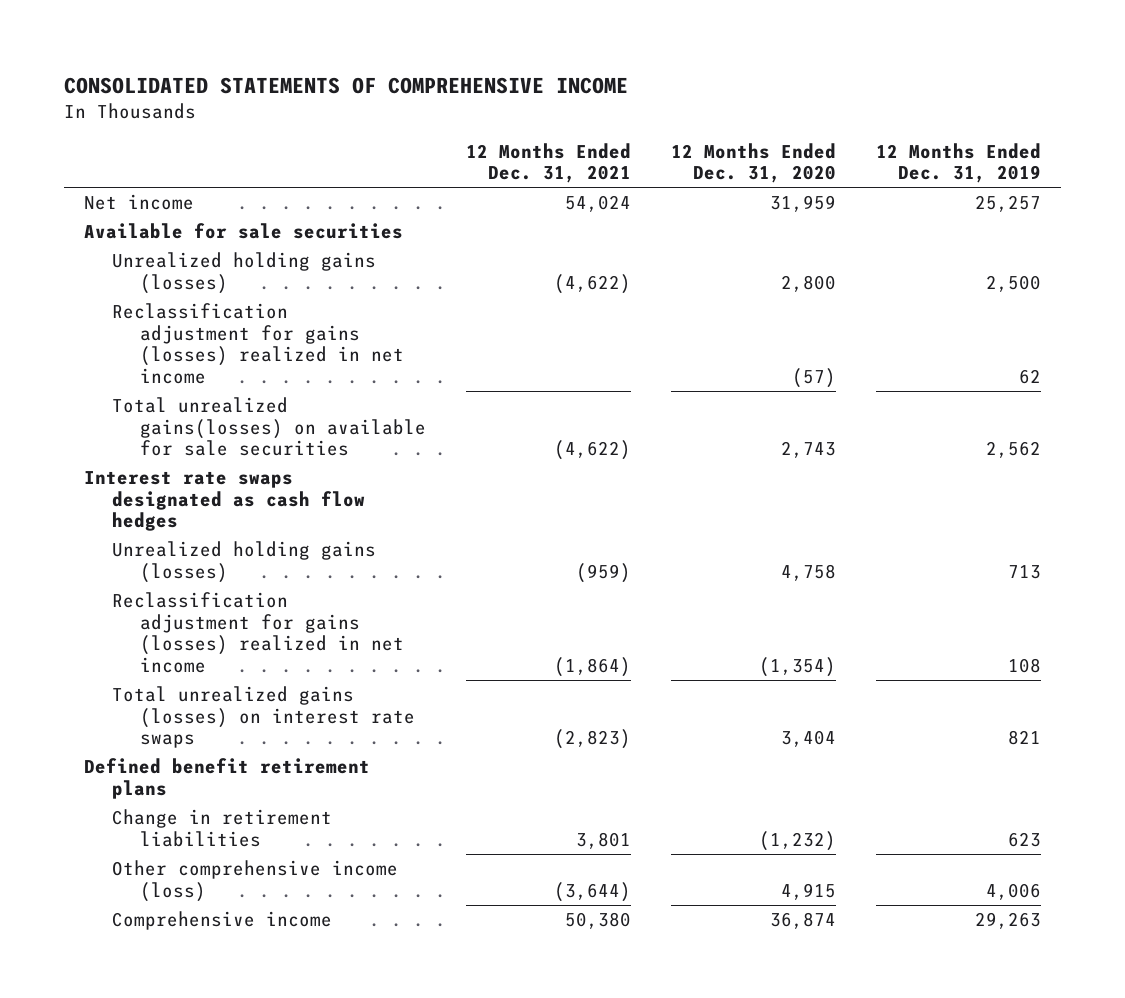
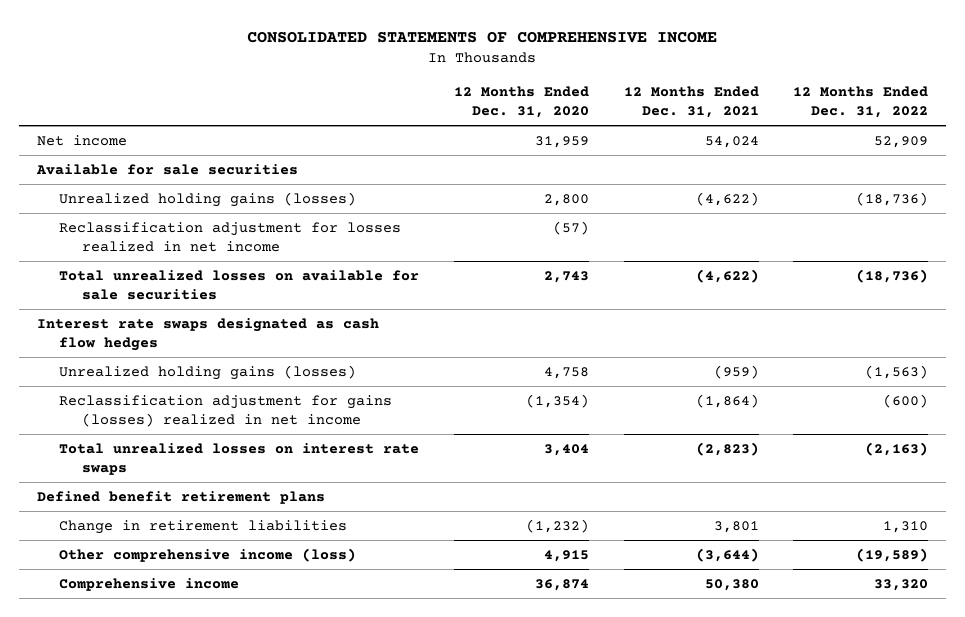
[876,142,1042,184] 12 Months Ended Dec. 31, 2019 -> none
none -> [793,86,929,119] 12 Months Ended Dec. 31, 2022
[112,303,405,385] Reclassification adjustment for gains (losses) realized in net income -> [59,221,402,252] Reclassification adjustment for losses realized in net income
[112,397,427,457] Total unrealized gains(losses) on available for sale securities -> [59,269,420,300] Total unrealized losses on available for sale securities
[112,686,416,749] Total unrealized gains (losses) on interest rate swaps -> [59,442,420,475] Total unrealized losses on interest rate swaps

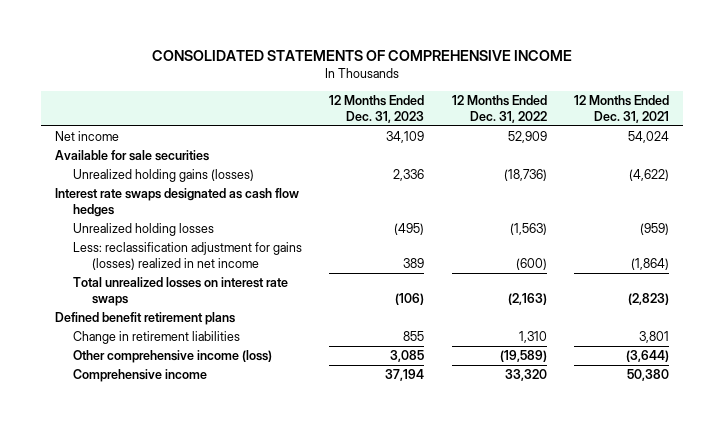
[453,86,589,119] 12 Months Ended Dec. 31, 2020 -> none
none -> [329,94,425,123] 12 Months Ended Dec. 31, 2023
[59,221,402,252] Reclassification adjustment for losses realized in net income -> none
[59,269,420,300] Total unrealized losses on available for sale securities -> none
[59,364,357,380] Unrealized holding gains (losses) -> [73,223,215,237] Unrealized holding losses
[59,394,393,427] Reclassification adjustment for gains (losses) realized in net income -> [73,242,303,271] Less: reclassification adjustment for gains (losses) realized in net income

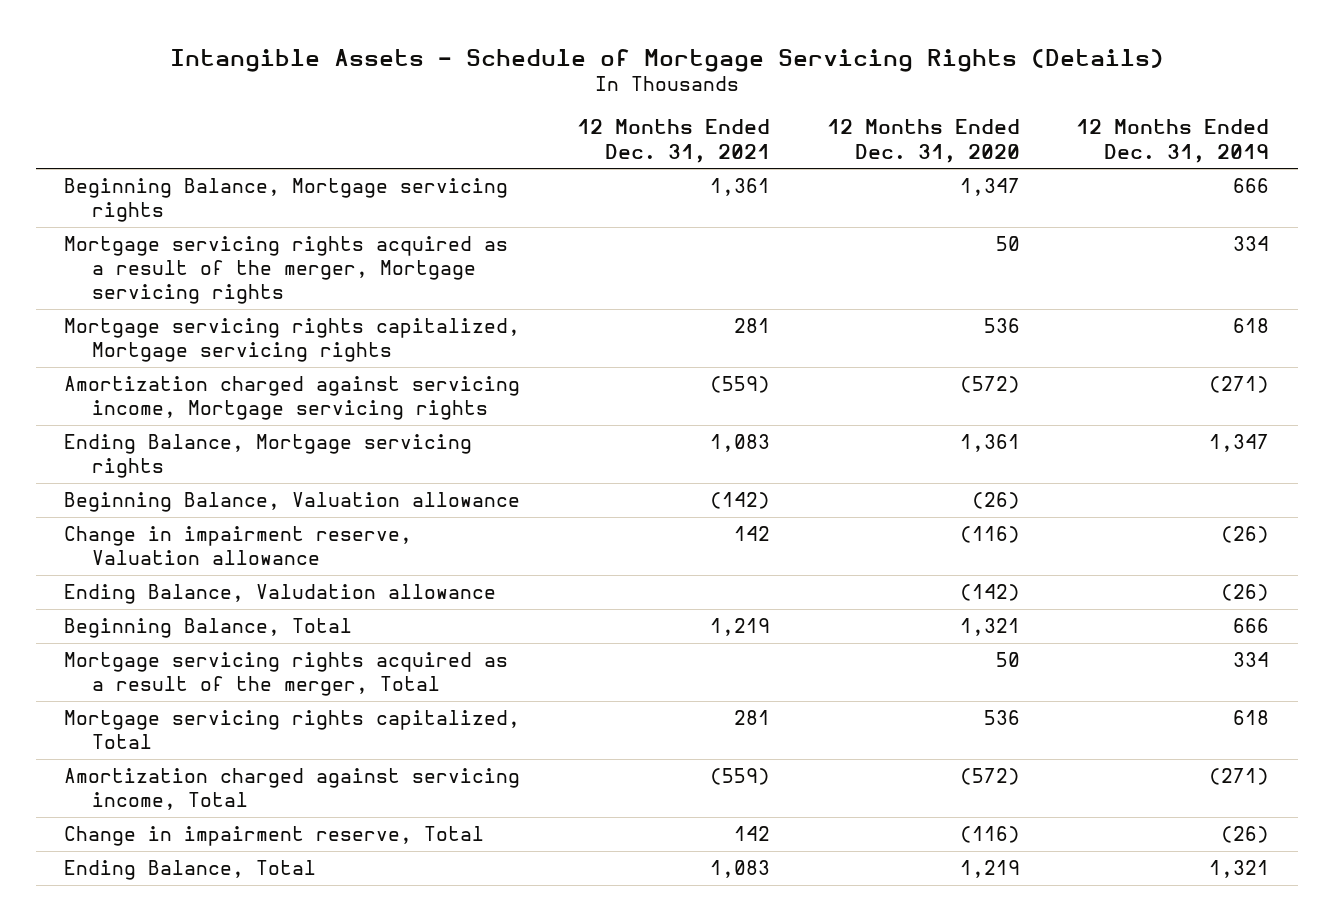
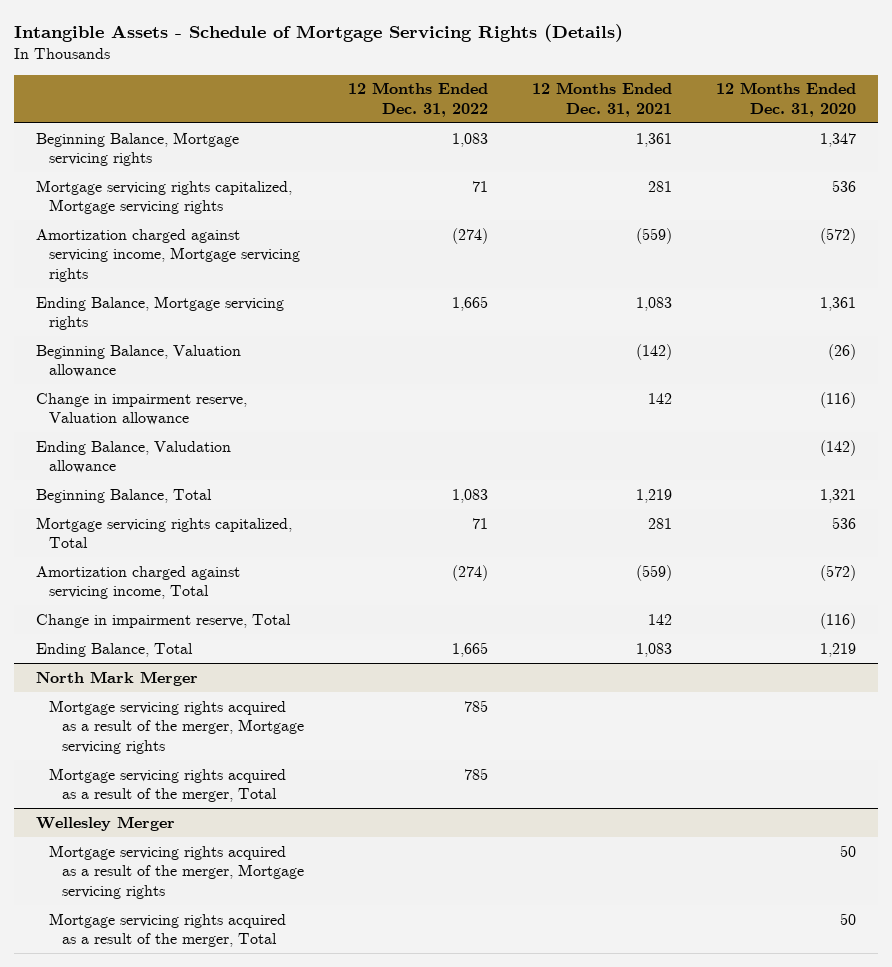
[1076,119,1270,163] 12 Months Ended Dec. 31, 2019 -> none
none -> [348,82,489,117] 12 Months Ended Dec. 31, 2022
[64,236,509,305] Mortgage servicing rights acquired as a result of the merger, Mortgage servicing rights -> none
[64,652,509,697] Mortgage servicing rights acquired as a result of the merger, Total -> none
none -> [35,670,198,686] North Mark Merger
none -> [48,699,305,754] Mortgage servicing rights acquired as a result of the merger, Mortgage servicing rights
none -> [48,767,286,803] Mortgage servicing rights acquired as a result of the merger, Total
none -> [35,815,175,831] Wellesley Merger
none -> [48,844,305,899] Mortgage servicing rights acquired as a result of the merger, Mortgage servicing rights
none -> [48,912,286,948] Mortgage servicing rights acquired as a result of the merger, Total

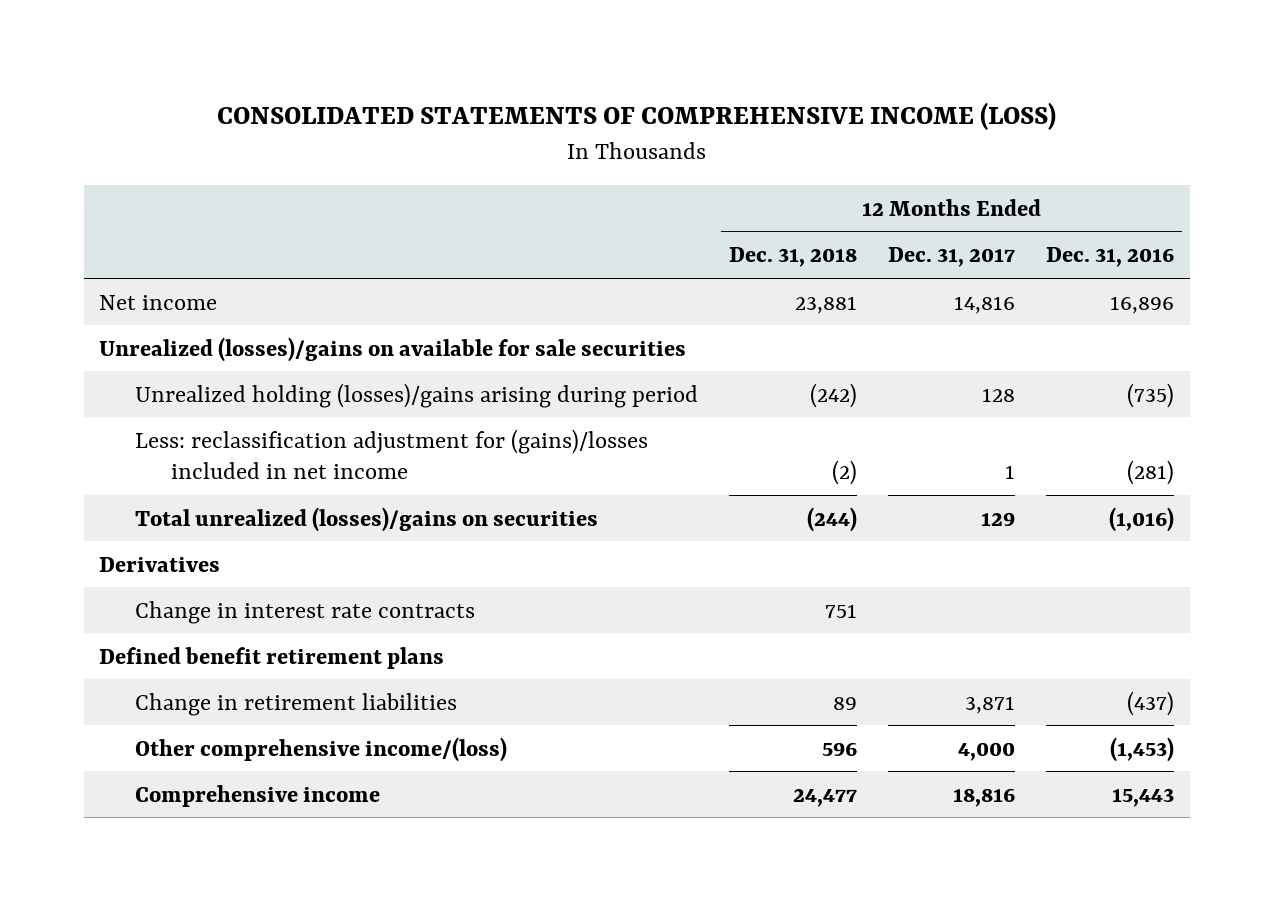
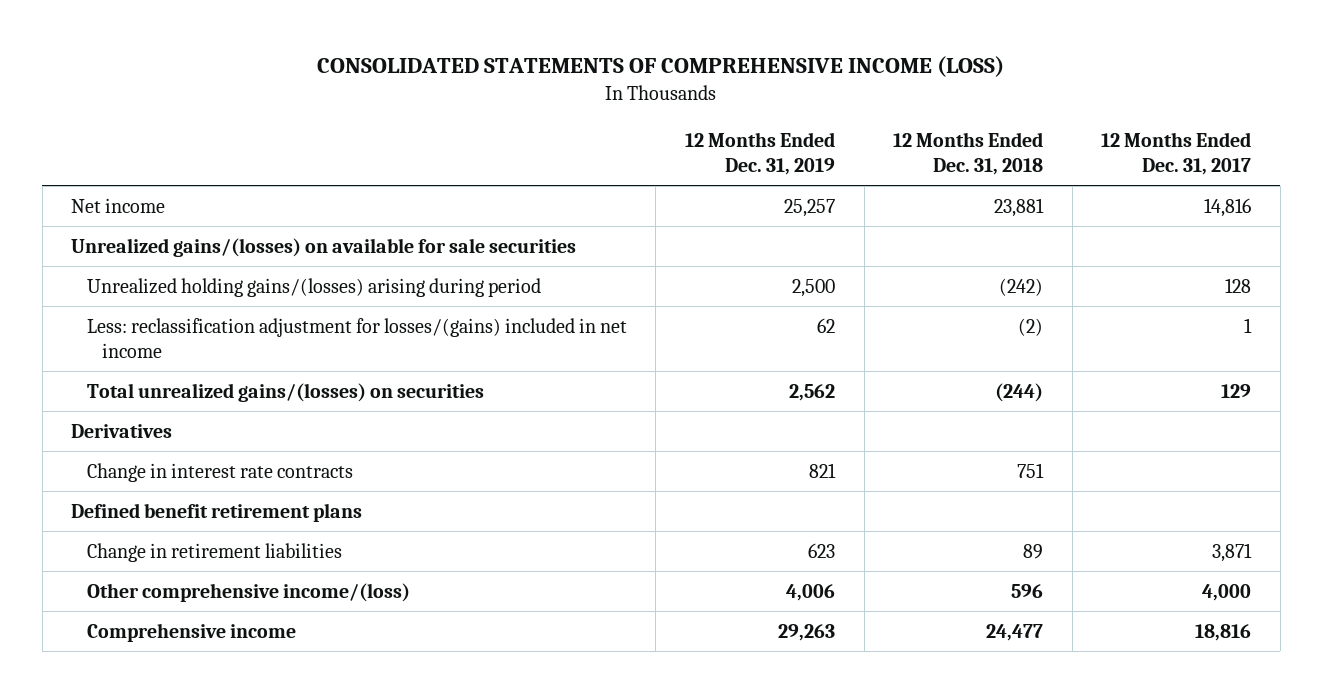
[1046,247,1175,268] Dec. 31, 2016 -> none
none -> [685,131,836,175] 12 Months Ended Dec. 31, 2019
[99,336,687,362] Unrealized (losses)/gains on available for sale securities -> [71,237,577,257] Unrealized gains/(losses) on available for sale securities
[135,382,699,408] Unrealized holding (losses)/gains arising during period -> [86,277,541,297] Unrealized holding gains/(losses) arising during period
[135,428,649,480] Less: reclassification adjustment for (gains)/losses included in net income -> [86,317,627,358] Less: reclassification adjustment for losses/(gains) included in net income
[135,506,599,532] Total unrealized (losses)/gains on securities -> [86,382,484,402] Total unrealized gains/(losses) on securities

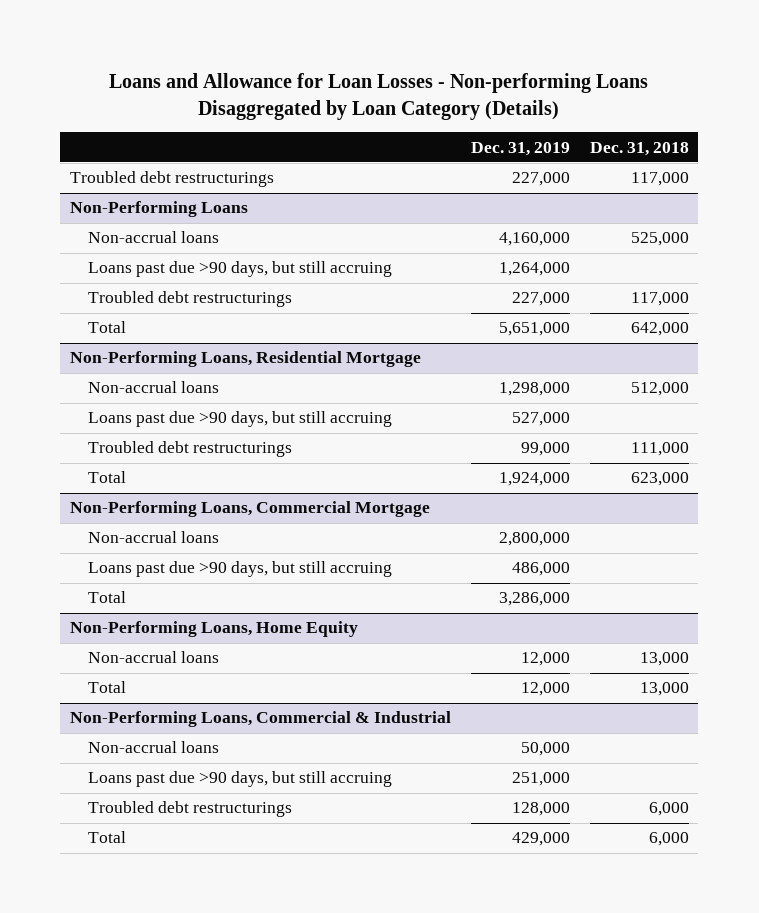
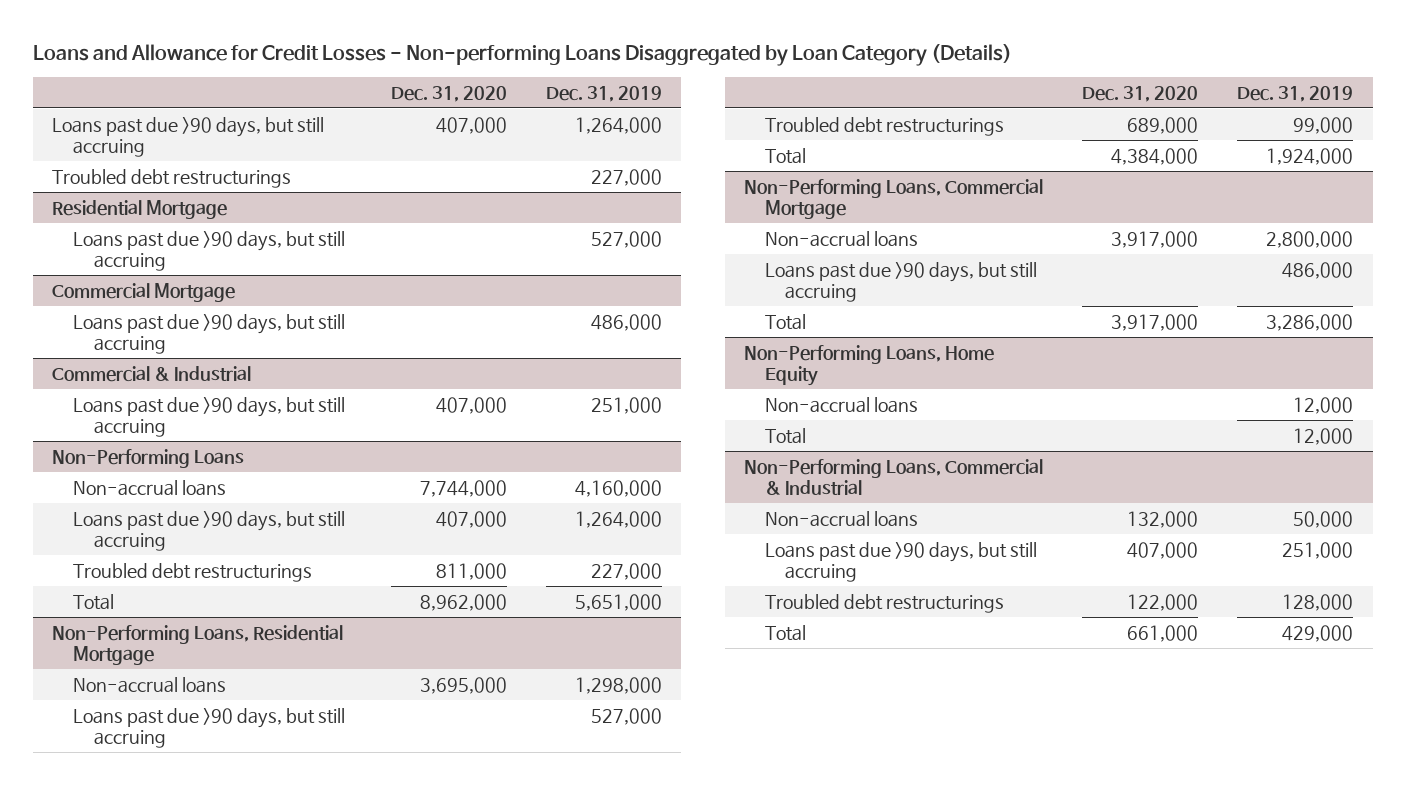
[109,72,649,120] Loans and Allowance for Loan Losses - Non-performing Loans Disaggregated by Loan Category (Details) -> [32,43,1012,66] Loans and Allowance for Credit Losses - Non-performing Loans Disaggregated by Loan Category (Details)
[589,141,689,156] Dec. 31, 2018 -> none
none -> [390,85,507,102] Dec. 31, 2020
none -> [52,116,325,157] Loans past due >90 days, but still accruing
none -> [52,199,228,219] Residential Mortgage
none -> [73,230,346,271] Loans past due >90 days, but still accruing
none -> [52,282,236,302] Commercial Mortgage
none -> [73,313,346,354] Loans past due >90 days, but still accruing
none -> [52,365,252,382] Commercial & Industrial
none -> [73,396,346,437] Loans past due >90 days, but still accruing

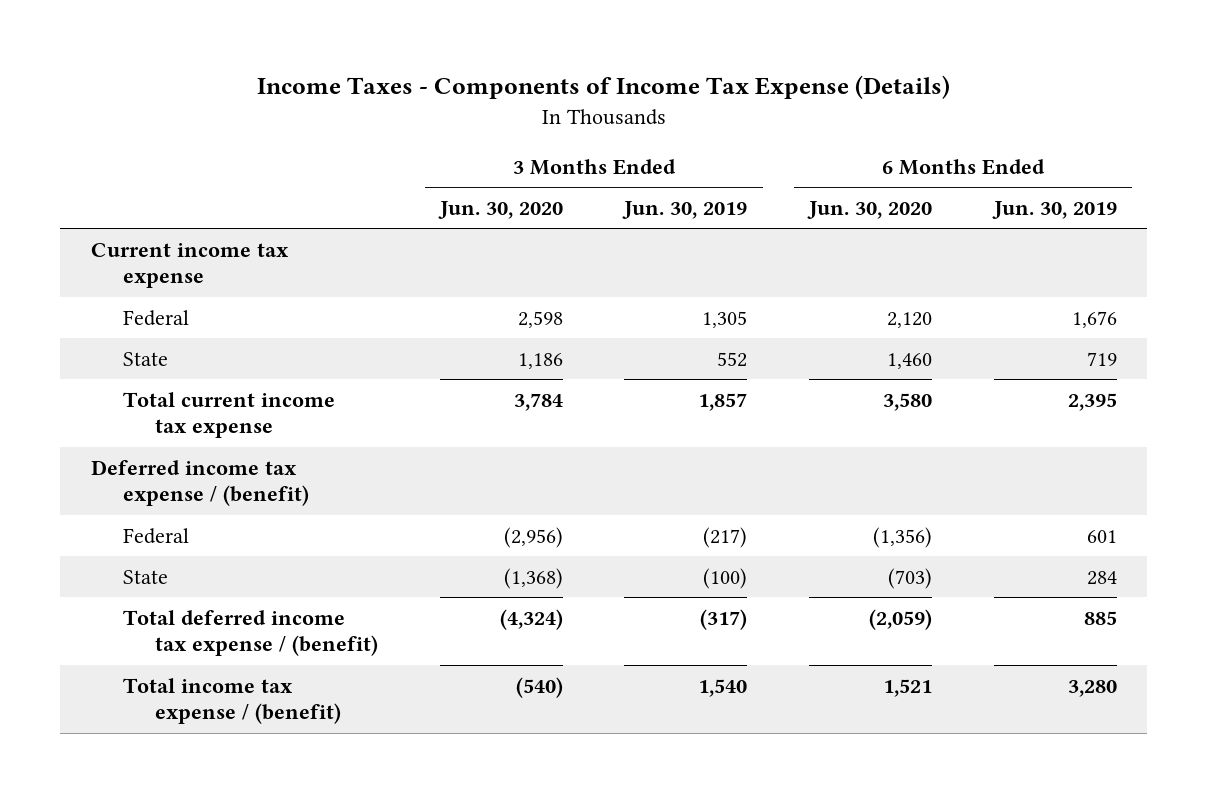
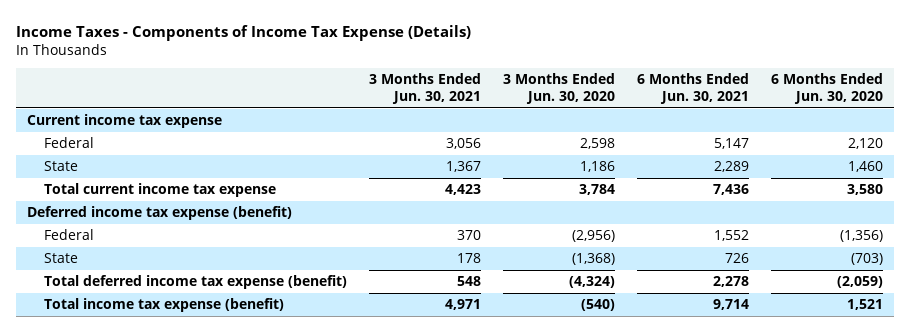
[622,200,748,219] Jun. 30, 2019 -> none
[991,200,1117,219] Jun. 30, 2019 -> none
none -> [369,73,482,104] 3 Months Ended Jun. 30, 2021
none -> [637,73,750,104] 6 Months Ended Jun. 30, 2021
[91,459,310,507] Deferred income tax expense / (benefit) -> [27,206,293,221] Deferred income tax expense (benefit)
[123,609,379,657] Total deferred income tax expense / (benefit) -> [44,275,348,290] Total deferred income tax expense (benefit)
[123,677,342,725] Total income tax expense / (benefit) -> [44,298,285,313] Total income tax expense (benefit)

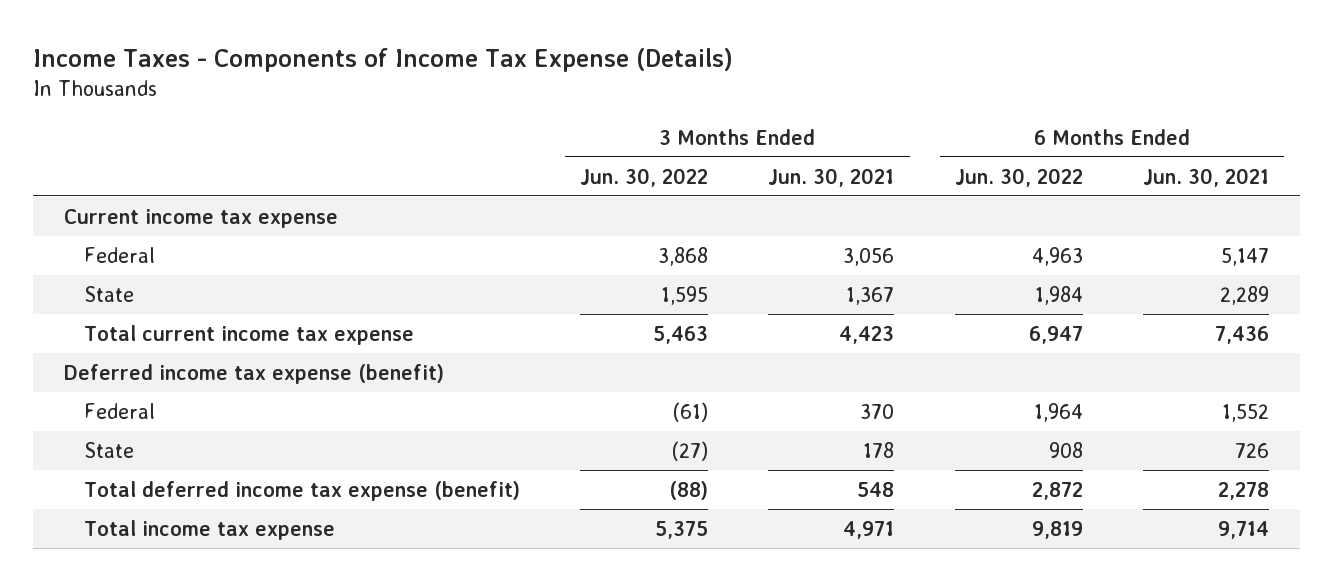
[503,73,616,104] 3 Months Ended Jun. 30, 2020 -> none
[770,73,883,104] 6 Months Ended Jun. 30, 2020 -> none
none -> [579,167,708,187] Jun. 30, 2022
none -> [954,167,1083,187] Jun. 30, 2022
[44,298,285,313] Total income tax expense (benefit) -> [83,519,335,540] Total income tax expense

